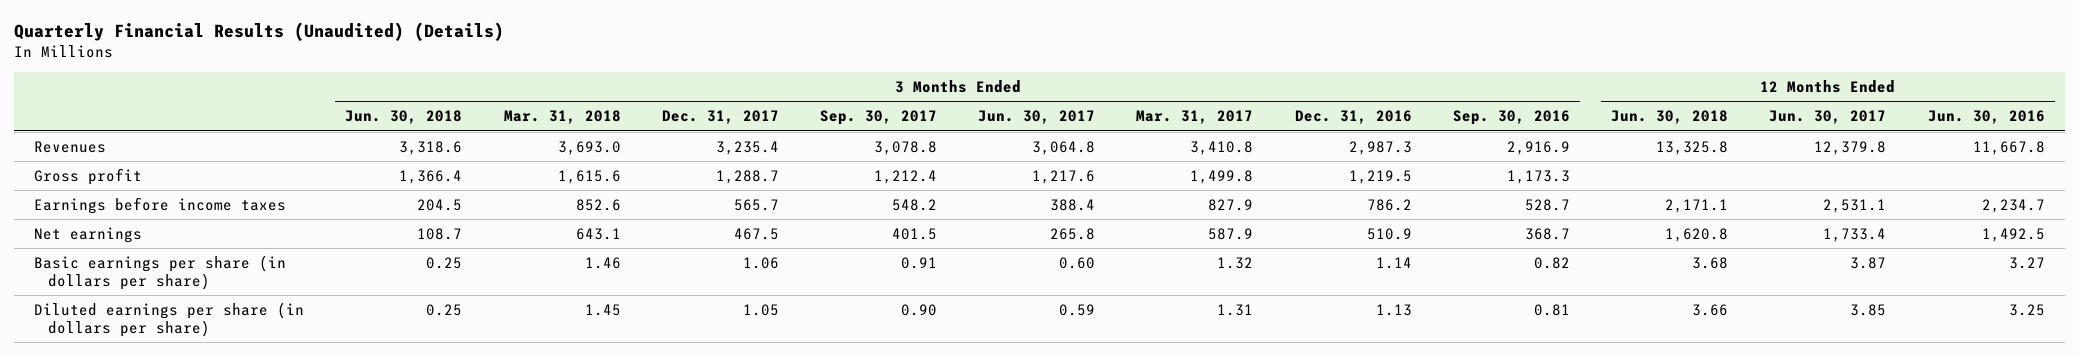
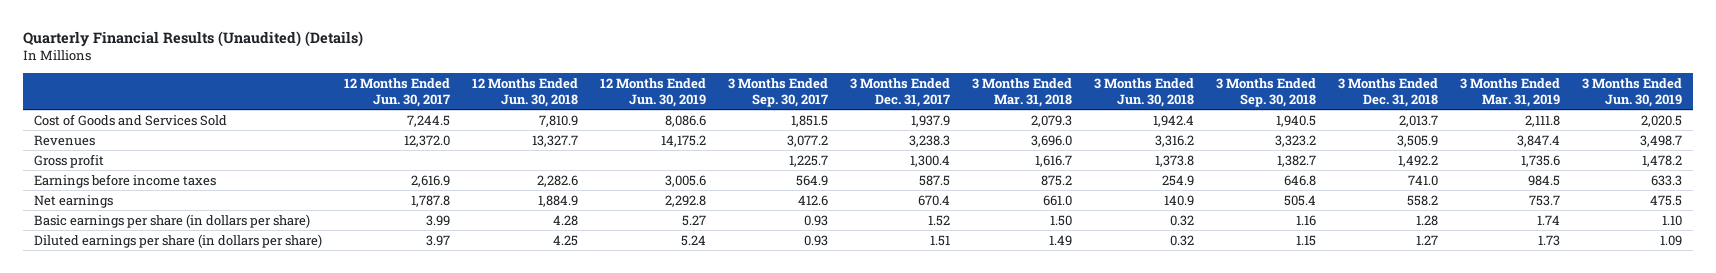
[978,110,1096,125] Jun. 30, 2017 -> none
[1136,110,1254,125] Mar. 31, 2017 -> none
[1294,110,1412,125] Dec. 31, 2016 -> none
[1452,110,1570,126] Sep. 30, 2016 -> none
[1927,110,2045,125] Jun. 30, 2016 -> none
none -> [599,77,706,107] 12 Months Ended Jun. 30, 2019
none -> [1215,77,1316,107] 3 Months Ended Sep. 30, 2018
none -> [1337,77,1438,107] 3 Months Ended Dec. 31, 2018
none -> [1459,77,1560,107] 3 Months Ended Mar. 31, 2019
none -> [1581,77,1682,107] 3 Months Ended Jun. 30, 2019
none -> [33,113,227,126] Cost of Goods and Services Sold
[399,140,463,155] 3,318.6 -> [1154,134,1194,147] 3,316.2
[557,140,621,155] 3,693.0 -> [1030,134,1072,147] 3,696.0
[715,140,779,155] 3,235.4 -> [908,134,950,147] 3,238.3
[874,140,938,155] 3,078.8 -> [786,134,828,147] 3,077.2
[1656,140,1729,155] 13,325.8 -> [531,134,578,147] 13,327.7
[1814,140,1887,155] 12,379.8 -> [403,134,450,147] 12,372.0
[399,169,463,184] 1,366.4 -> [1154,154,1194,167] 1,373.8
[557,169,621,184] 1,615.6 -> [1034,154,1072,167] 1,616.7
[715,169,779,184] 1,288.7 -> [909,154,950,167] 1,300.4
[874,169,938,184] 1,212.4 -> [788,154,828,167] 1,225.7
[417,198,463,211] 204.5 -> [1161,174,1194,186] 254.9
[575,198,621,211] 852.6 -> [1040,174,1072,186] 875.2
[733,198,779,211] 565.7 -> [918,174,950,186] 587.5
[892,198,938,211] 548.2 -> [795,174,828,186] 564.9
[1665,198,1729,213] 2,171.1 -> [536,174,578,187] 2,282.6
[1823,198,1887,213] 2,531.1 -> [410,174,450,187] 2,616.9
[417,227,463,240] 108.7 -> [1163,194,1194,206] 140.9
[575,227,621,240] 643.1 -> [1042,194,1072,206] 661.0
[733,227,779,240] 467.5 -> [917,194,950,206] 670.4
[892,227,938,240] 401.5 -> [797,194,828,206] 412.6
[1665,227,1729,242] 1,620.8 -> [537,194,578,207] 1,884.9
[1823,227,1887,242] 1,733.4 -> [410,194,450,207] 1,787.8
[426,256,463,269] 0.25 -> [1169,214,1194,226] 0.32
[584,256,621,269] 1.46 -> [1049,214,1072,226] 1.50
[742,256,779,269] 1.06 -> [927,214,950,226] 1.52
[901,256,938,269] 0.91 -> [803,214,828,226] 0.93
[1692,256,1729,269] 3.68 -> [552,214,578,226] 4.28
[1850,256,1887,269] 3.87 -> [425,214,450,226] 3.99
[426,303,463,316] 0.25 -> [1169,234,1194,246] 0.32
[584,303,621,316] 1.45 -> [1048,234,1072,246] 1.49
[742,303,779,316] 1.05 -> [929,234,950,246] 1.51
[901,303,938,316] 0.90 -> [803,234,828,246] 0.93
[1692,303,1729,316] 3.66 -> [552,234,578,246] 4.25
[1850,303,1887,316] 3.85 -> [425,234,450,246] 3.97

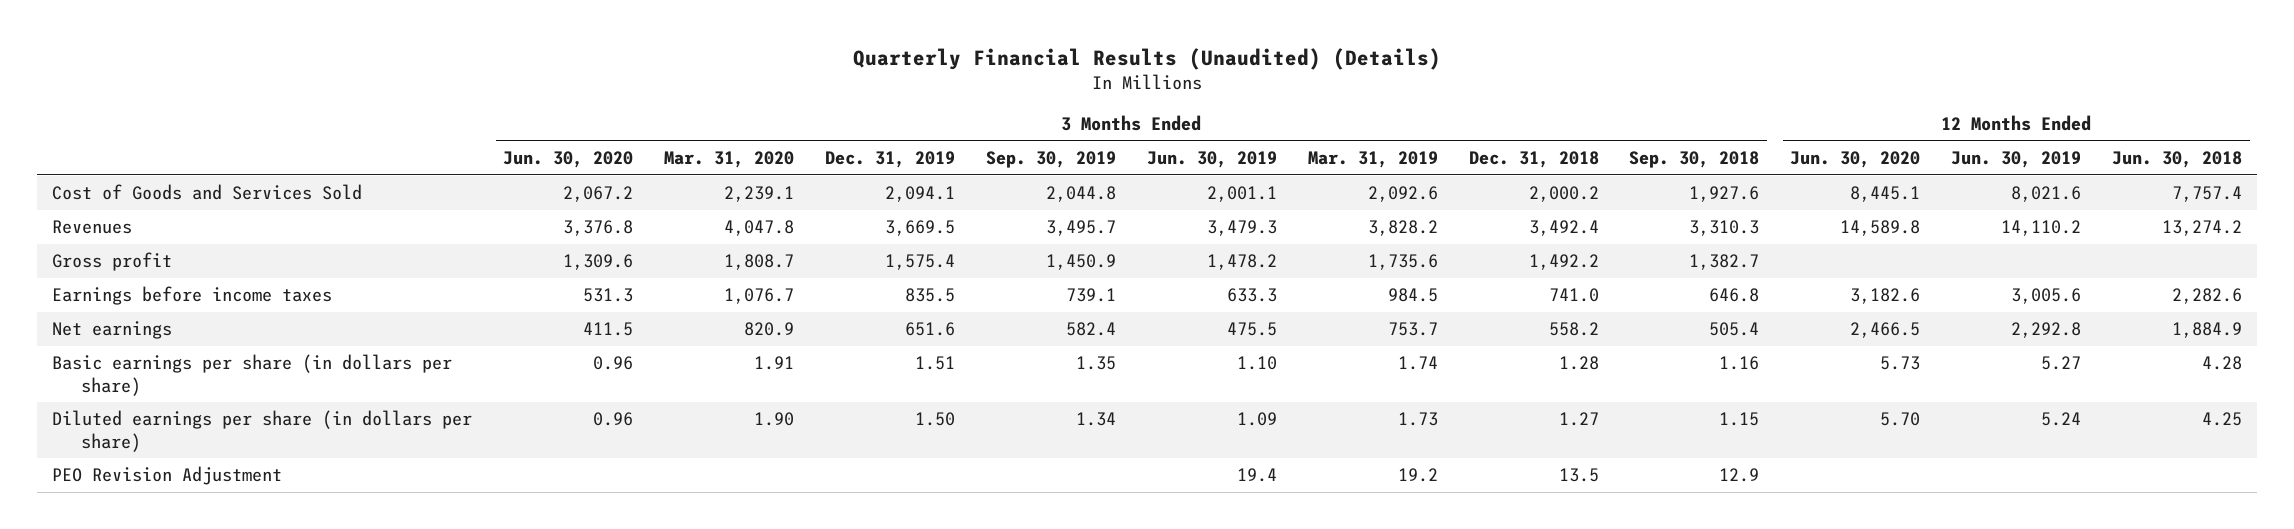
[343,77,450,107] 12 Months Ended Jun. 30, 2017 -> none
[727,77,828,107] 3 Months Ended Sep. 30, 2017 -> none
[849,77,950,107] 3 Months Ended Dec. 31, 2017 -> none
[971,77,1072,107] 3 Months Ended Mar. 31, 2018 -> none
[1093,77,1194,107] 3 Months Ended Jun. 30, 2018 -> none
none -> [503,151,634,169] Jun. 30, 2020
none -> [664,151,795,169] Mar. 31, 2020
none -> [825,151,956,169] Dec. 31, 2019
none -> [985,151,1116,169] Sep. 30, 2019
none -> [1790,151,1921,169] Jun. 30, 2020
[538,114,578,127] 7,810.9 -> [2172,186,2243,203] 7,757.4
[664,114,706,127] 8,086.6 -> [2011,186,2082,203] 8,021.6
[1275,114,1316,127] 1,940.5 -> [1689,186,1760,203] 1,927.6
[1398,114,1438,127] 2,013.7 -> [1528,186,1599,203] 2,000.2
[1524,114,1560,127] 2,111.8 -> [1367,186,1438,203] 2,092.6
[1640,114,1682,127] 2,020.5 -> [1206,186,1277,203] 2,001.1
[531,134,578,147] 13,327.7 -> [2162,220,2243,237] 13,274.2
[660,134,706,147] 14,175.2 -> [2001,220,2082,237] 14,110.2
[1274,134,1316,147] 3,323.2 -> [1689,220,1760,237] 3,310.3
[1396,134,1438,147] 3,505.9 -> [1528,220,1599,237] 3,492.4
[1516,134,1560,147] 3,847.4 -> [1367,220,1438,237] 3,828.2
[1639,134,1682,147] 3,498.7 -> [1206,220,1277,237] 3,479.3
none -> [52,466,283,486] PEO Revision Adjustment

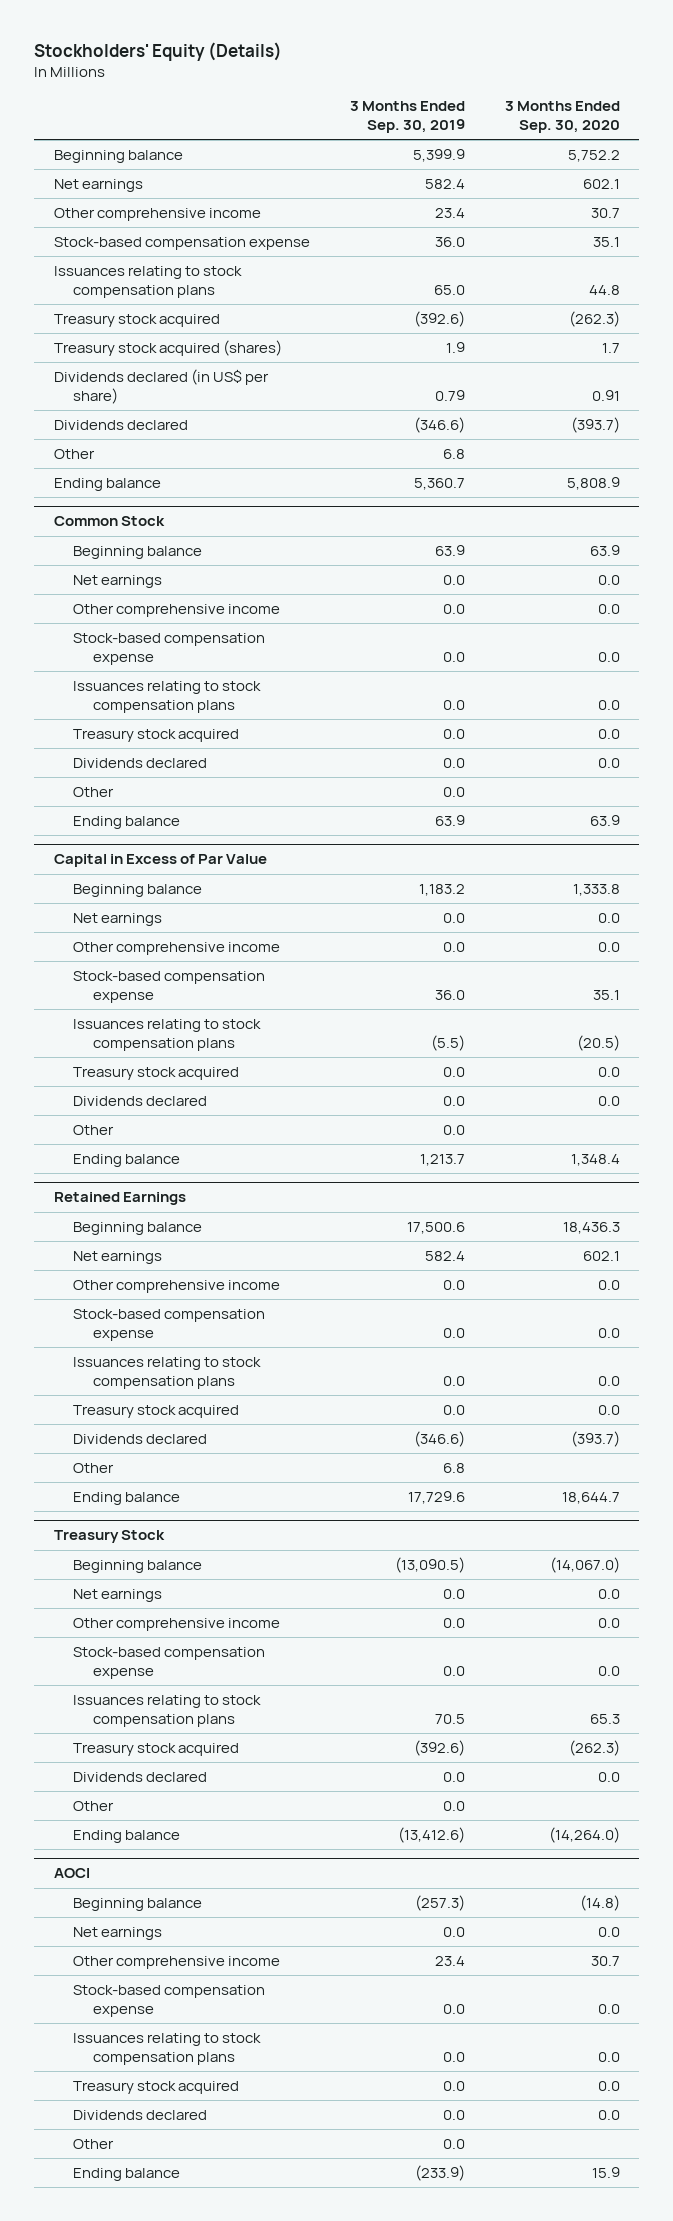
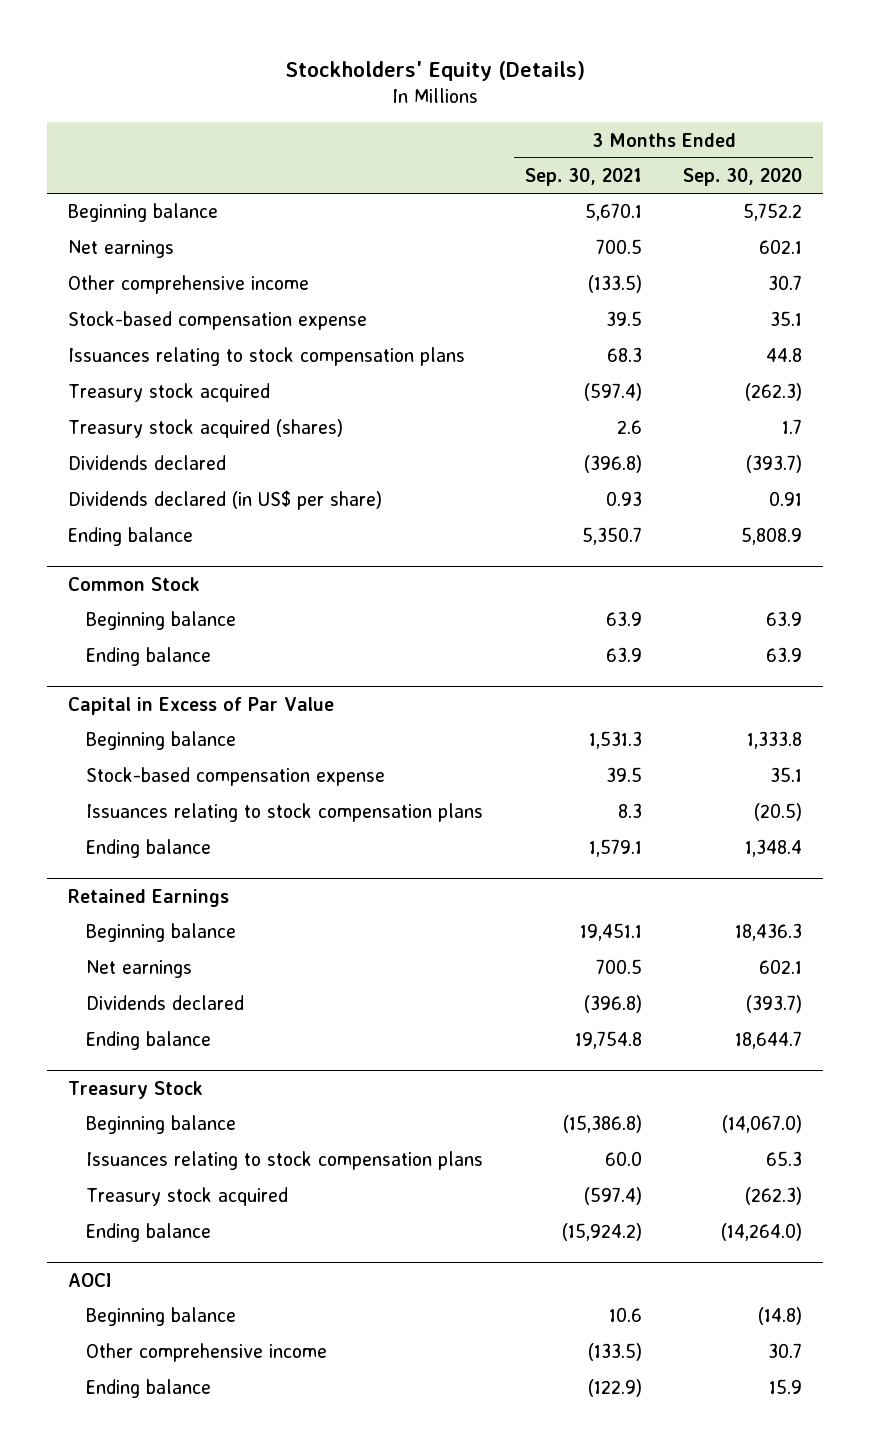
[349,101,465,133] 3 Months Ended Sep. 30, 2019 -> none
none -> [524,168,642,187] Sep. 30, 2021
[53,448,95,459] Other -> none
[53,368,269,404] Dividends declared (in US$ per share) -> [67,490,382,511] Dividends declared (in US$ per share)
[73,574,163,588] Net earnings -> none
[73,603,281,617] Other comprehensive income -> none
[73,632,266,665] Stock-based compensation expense -> none
[73,680,262,713] Issuances relating to stock compensation plans -> none
[73,728,240,742] Treasury stock acquired -> none
[73,757,208,768] Dividends declared -> none
[73,786,115,797] Other -> none
[73,912,163,926] Net earnings -> none
[73,941,281,955] Other comprehensive income -> none
[73,1066,240,1080] Treasury stock acquired -> none
[73,1095,208,1106] Dividends declared -> none
[73,1124,115,1135] Other -> none
[73,1279,281,1293] Other comprehensive income -> none
[73,1308,266,1341] Stock-based compensation expense -> none
[73,1356,262,1389] Issuances relating to stock compensation plans -> none
[73,1404,240,1418] Treasury stock acquired -> none
[73,1462,115,1473] Other -> none
[73,1588,163,1602] Net earnings -> none
[73,1617,281,1631] Other comprehensive income -> none
[73,1646,266,1679] Stock-based compensation expense -> none
[73,1771,208,1782] Dividends declared -> none
[73,1800,115,1811] Other -> none
[73,1926,163,1940] Net earnings -> none
[73,1984,266,2017] Stock-based compensation expense -> none
[73,2032,262,2065] Issuances relating to stock compensation plans -> none
[73,2080,240,2094] Treasury stock acquired -> none
[73,2109,208,2120] Dividends declared -> none
[73,2138,115,2149] Other -> none

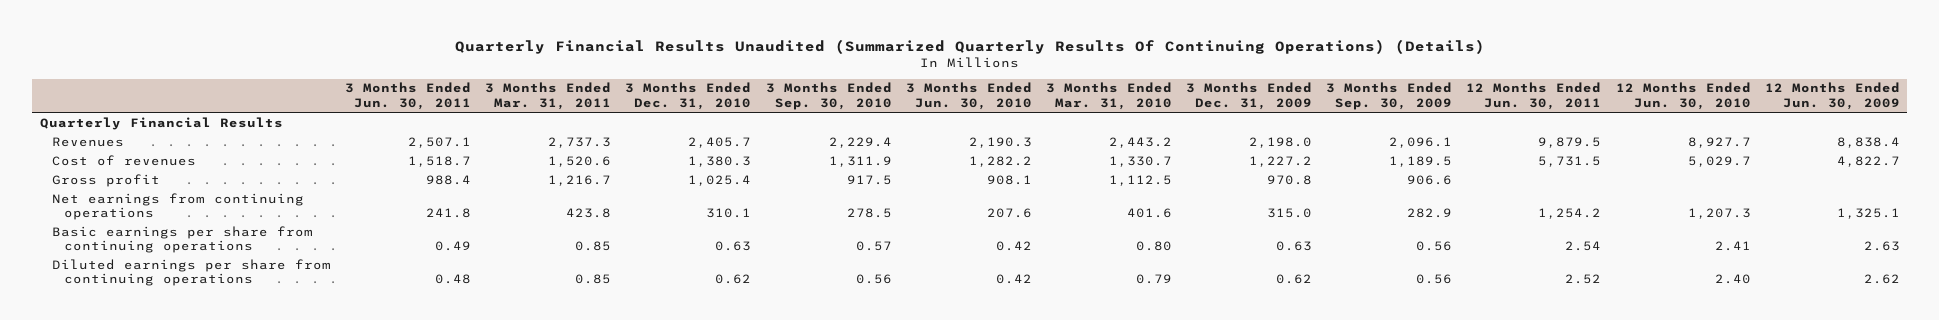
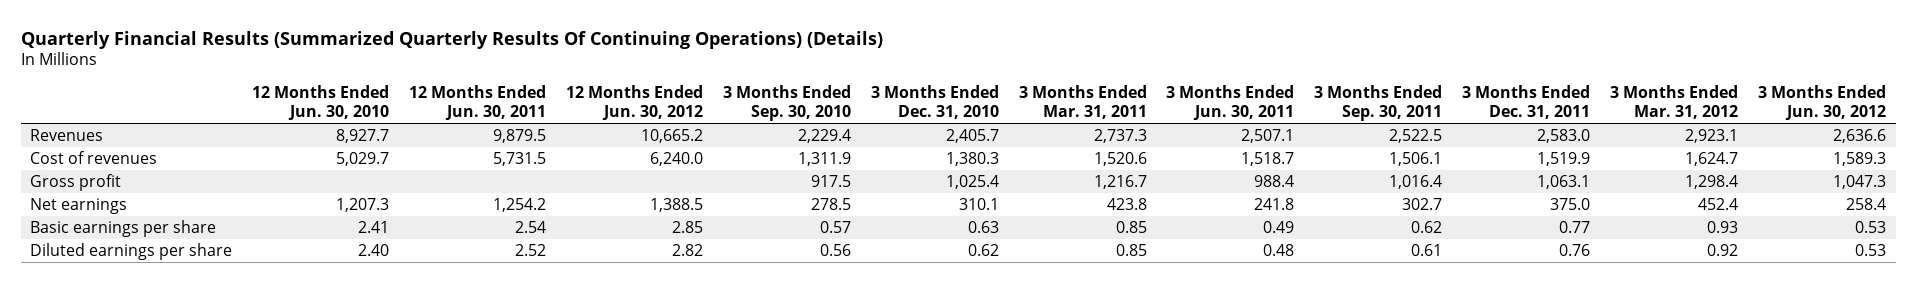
[454,38,1485,54] Quarterly Financial Results Unaudited (Summarized Quarterly Results Of Continuing Operations) (Details) -> [20,30,883,49] Quarterly Financial Results (Summarized Quarterly Results Of Continuing Operations) (Details)
[905,82,1032,110] 3 Months Ended Jun. 30, 2010 -> none
[1045,82,1172,110] 3 Months Ended Mar. 31, 2010 -> none
[1186,82,1313,110] 3 Months Ended Dec. 31, 2009 -> none
[1326,82,1453,110] 3 Months Ended Sep. 30, 2009 -> none
[1764,82,1900,110] 12 Months Ended Jun. 30, 2009 -> none
none -> [565,84,703,121] 12 Months Ended Jun. 30, 2012
none -> [1314,84,1443,122] 3 Months Ended Sep. 30, 2011
none -> [1462,84,1591,120] 3 Months Ended Dec. 31, 2011
none -> [1609,84,1738,120] 3 Months Ended Mar. 31, 2012
none -> [1757,84,1886,121] 3 Months Ended Jun. 30, 2012
[39,116,283,130] Quarterly Financial Results -> none
[52,192,305,221] Net earnings from continuing operations -> [30,198,128,215] Net earnings
[52,225,314,254] Basic earnings per share from continuing operations -> [30,220,217,238] Basic earnings per share
[52,258,332,287] Diluted earnings per share from continuing operations -> [30,243,233,261] Diluted earnings per share

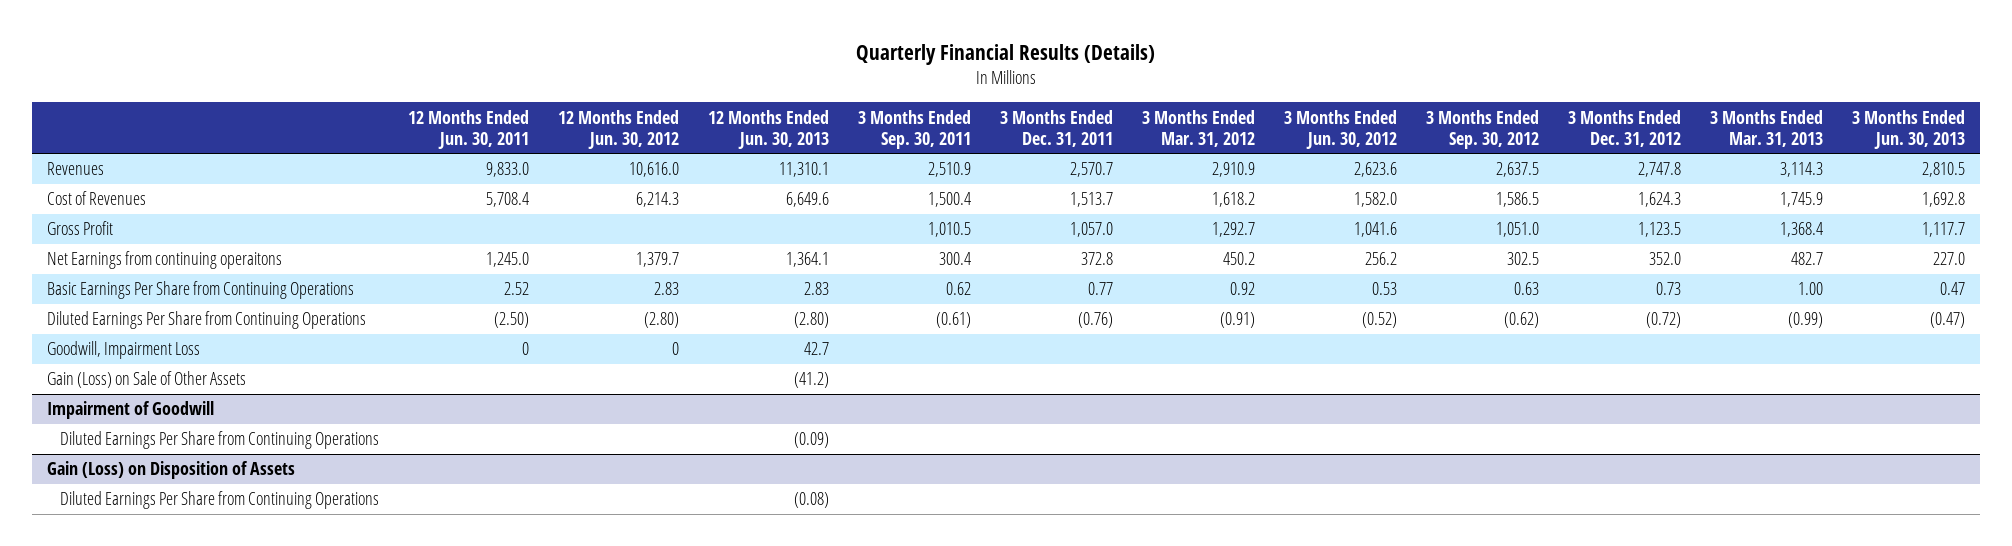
[20,30,883,49] Quarterly Financial Results (Summarized Quarterly Results Of Continuing Operations) (Details) -> [856,44,1156,66] Quarterly Financial Results (Details)
[252,84,390,121] 12 Months Ended Jun. 30, 2010 -> none
[722,84,851,122] 3 Months Ended Sep. 30, 2010 -> none
[870,84,999,120] 3 Months Ended Dec. 31, 2010 -> none
[1018,84,1147,120] 3 Months Ended Mar. 31, 2011 -> none
[1166,84,1295,121] 3 Months Ended Jun. 30, 2011 -> none
none -> [708,109,830,149] 12 Months Ended Jun. 30, 2013
none -> [1426,109,1540,149] 3 Months Ended Sep. 30, 2012
none -> [1568,109,1682,147] 3 Months Ended Dec. 31, 2012
none -> [1710,109,1824,147] 3 Months Ended Mar. 31, 2013
none -> [1852,109,1966,149] 3 Months Ended Jun. 30, 2013
[493,129,547,144] 9,879.5 -> [486,162,530,178] 9,833.0
[640,129,703,144] 10,665.2 -> [629,162,680,178] 10,616.0
[1389,129,1443,144] 2,522.5 -> [928,162,972,178] 2,510.9
[1537,129,1591,144] 2,583.0 -> [1070,162,1114,178] 2,570.7
[1684,129,1738,144] 2,923.1 -> [1212,162,1256,178] 2,910.9
[1832,129,1886,144] 2,636.6 -> [1354,162,1398,178] 2,623.6
[30,151,158,165] Cost of revenues -> [46,191,146,206] Cost of Revenues
[493,152,547,167] 5,731.5 -> [486,192,530,208] 5,708.4
[649,152,703,167] 6,240.0 -> [636,192,680,208] 6,214.3
[1389,152,1443,167] 1,506.1 -> [928,192,972,208] 1,500.4
[1537,152,1591,167] 1,519.9 -> [1070,192,1114,208] 1,513.7
[1684,152,1738,167] 1,624.7 -> [1212,192,1256,208] 1,618.2
[1832,152,1886,167] 1,589.3 -> [1354,192,1398,208] 1,582.0
[30,174,122,192] Gross profit -> [46,221,113,236] Gross Profit
[1389,175,1443,190] 1,016.4 -> [928,222,972,238] 1,010.5
[1537,175,1591,190] 1,063.1 -> [1070,222,1114,238] 1,057.0
[1684,175,1738,190] 1,298.4 -> [1212,222,1256,238] 1,292.7
[1832,175,1886,190] 1,047.3 -> [1354,222,1398,238] 1,041.6
[30,198,128,215] Net earnings -> [46,251,282,270] Net Earnings from continuing operaitons
[493,198,547,213] 1,254.2 -> [486,252,530,268] 1,245.0
[649,198,703,213] 1,388.5 -> [636,252,680,268] 1,379.7
[1402,198,1443,211] 302.7 -> [939,252,972,266] 300.4
[1550,198,1591,211] 375.0 -> [1081,252,1114,266] 372.8
[1697,198,1738,211] 452.4 -> [1223,252,1256,266] 450.2
[1845,198,1886,211] 258.4 -> [1365,252,1398,266] 256.2
[30,220,217,238] Basic earnings per share -> [46,281,354,300] Basic Earnings Per Share from Continuing Operations
[515,221,547,234] 2.54 -> [504,282,530,296] 2.52
[671,221,703,234] 2.85 -> [654,282,680,296] 2.83
[1706,221,1738,234] 0.93 -> [1230,282,1256,296] 0.92
[30,243,233,261] Diluted earnings per share -> [46,311,366,330] Diluted Earnings Per Share from Continuing Operations
[515,244,547,257] 2.52 -> [494,312,530,329] (2.50)
[671,244,703,257] 2.82 -> [644,312,680,329] (2.80)
[1411,244,1443,257] 0.61 -> [936,312,972,329] (0.61)
[1559,244,1591,257] 0.76 -> [1078,312,1114,329] (0.76)
[1706,244,1738,257] 0.92 -> [1220,312,1256,329] (0.91)
[1854,244,1886,257] 0.53 -> [1362,312,1398,329] (0.52)
none -> [46,341,200,360] Goodwill, Impairment Loss
none -> [46,371,246,389] Gain (Loss) on Sale of Other Assets
none -> [46,401,214,420] Impairment of Goodwill
none -> [60,431,380,450] Diluted Earnings Per Share from Continuing Operations
none -> [46,461,295,480] Gain (Loss) on Disposition of Assets
none -> [60,491,380,510] Diluted Earnings Per Share from Continuing Operations

